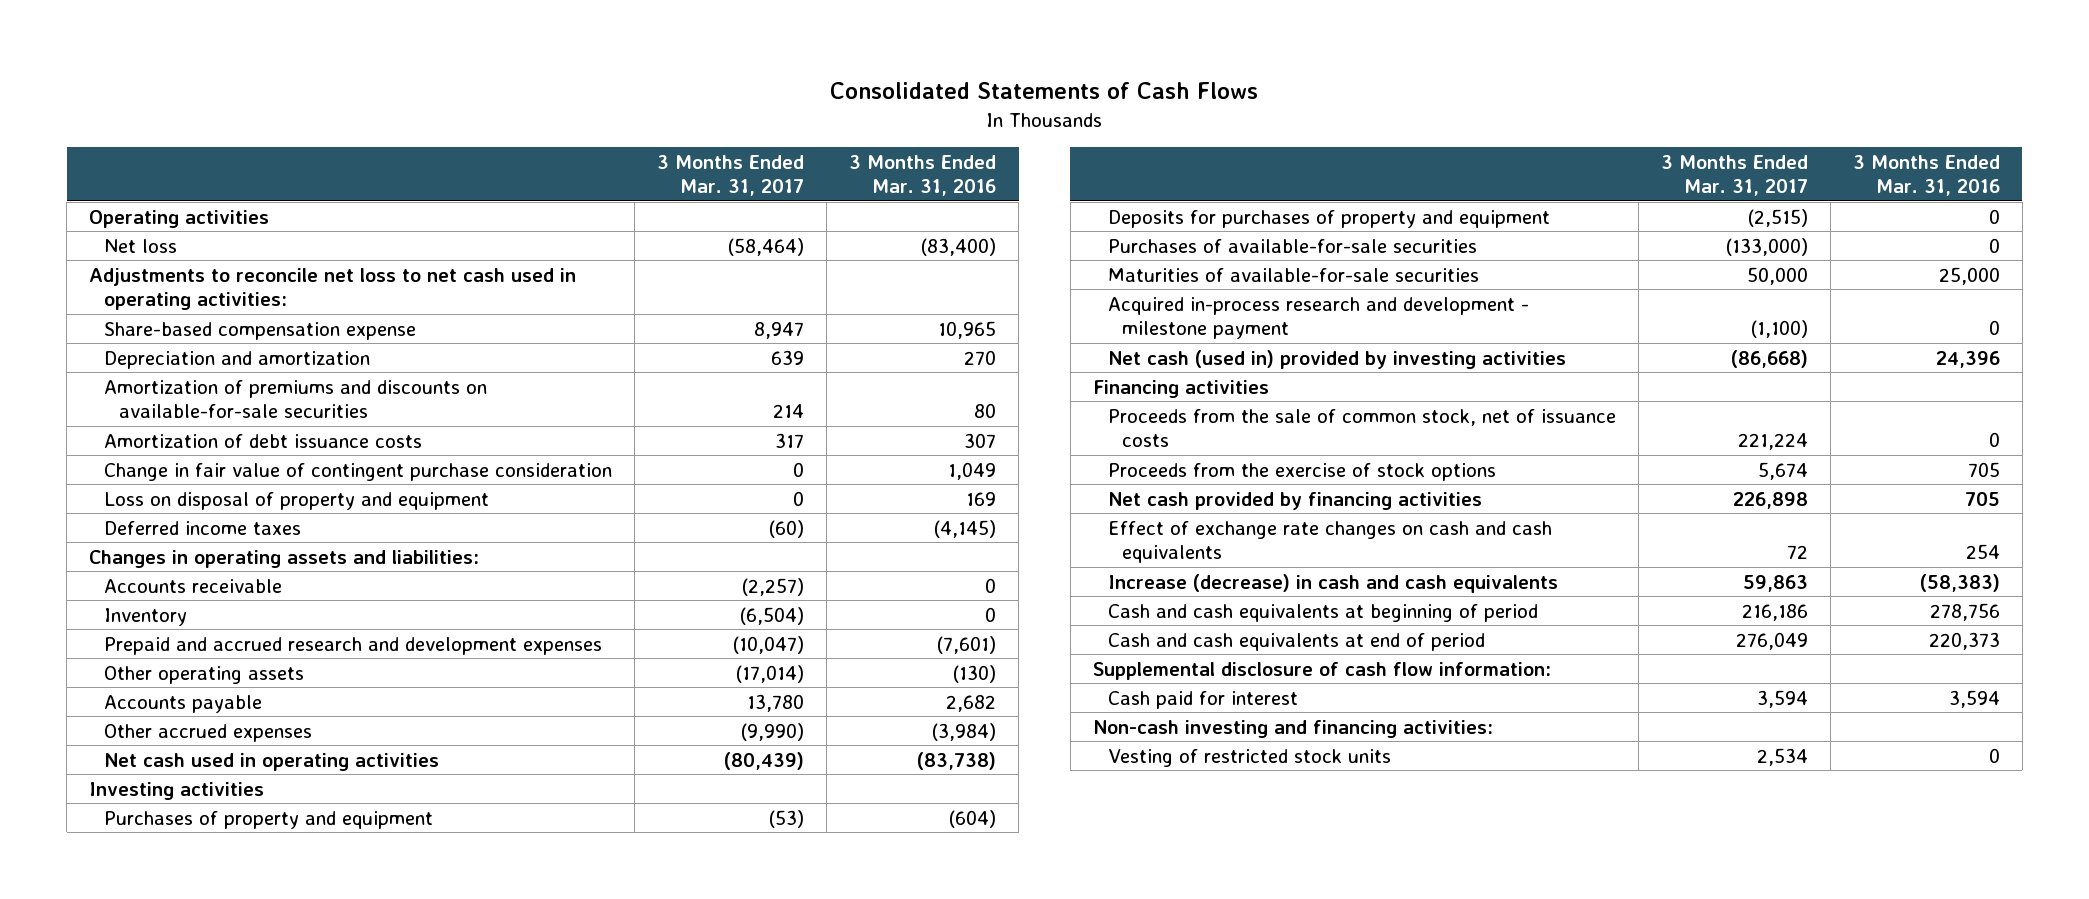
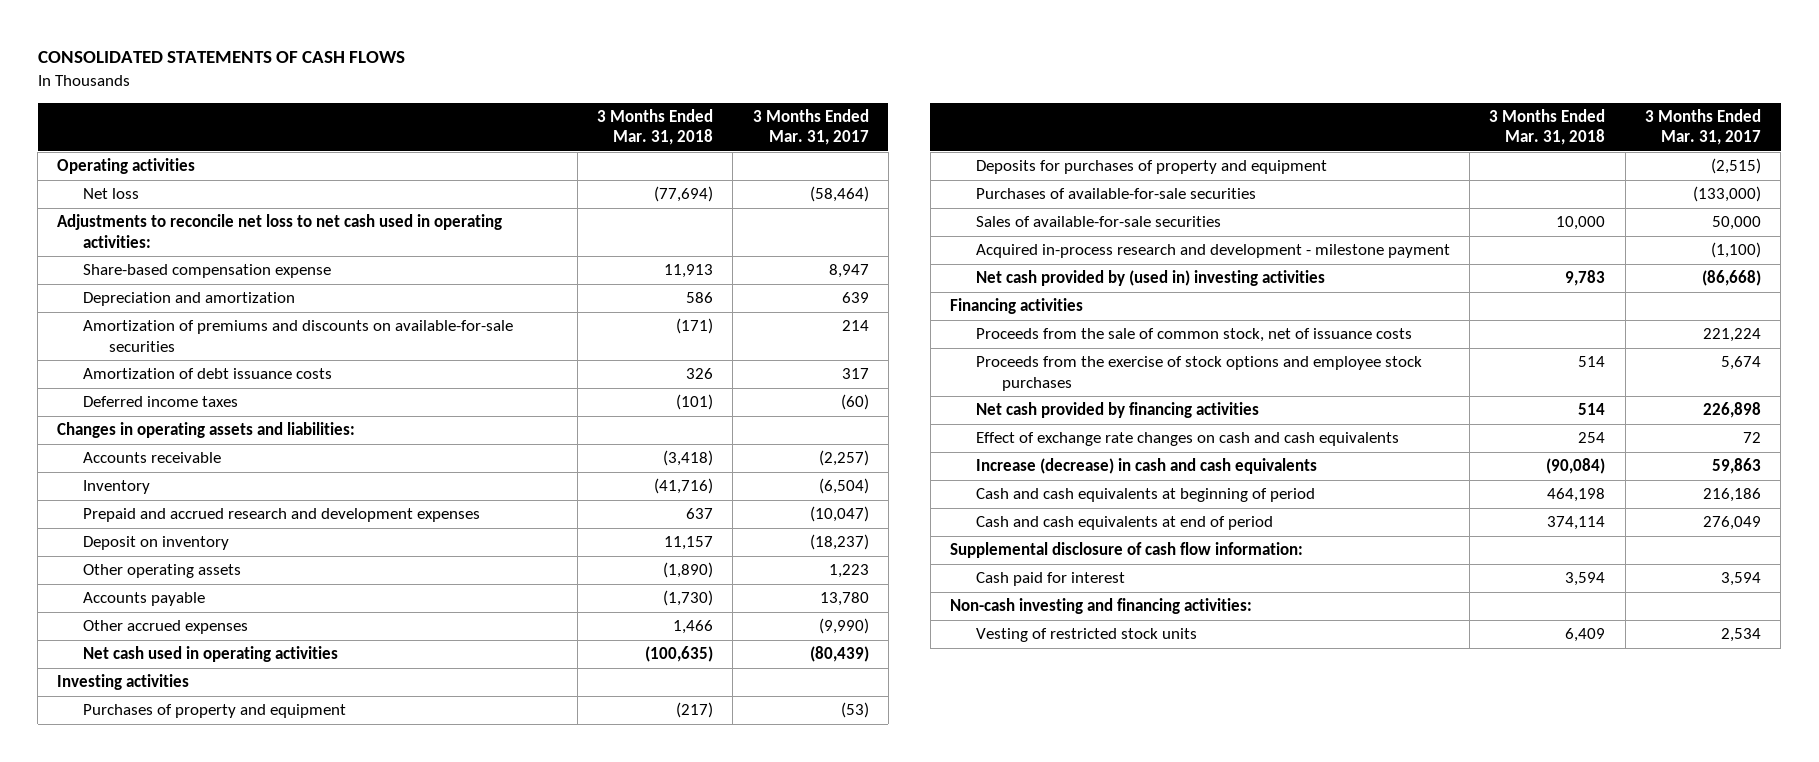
[830,81,1259,99] Consolidated Statements of Cash Flows -> [37,51,405,64] CONSOLIDATED STATEMENTS OF CASH FLOWS
[849,155,997,197] 3 Months Ended Mar. 31, 2016 -> none
none -> [596,108,713,146] 3 Months Ended Mar. 31, 2018
[104,462,613,481] Change in fair value of contingent purchase consideration -> none
[104,491,490,510] Loss on disposal of property and equipment -> none
none -> [83,536,230,551] Deposit on inventory
[736,664,805,683] (17,014) -> [828,564,869,579] 1,223
[1107,267,1479,282] Maturities of available-for-sale securities -> [975,216,1221,228] Sales of available-for-sale securities
[1107,349,1566,369] Net cash (used in) provided by investing activities -> [975,270,1325,287] Net cash provided by (used in) investing activities
[1107,462,1496,481] Proceeds from the exercise of stock options -> [975,356,1422,391] Proceeds from the exercise of stock options and employee stock purchases

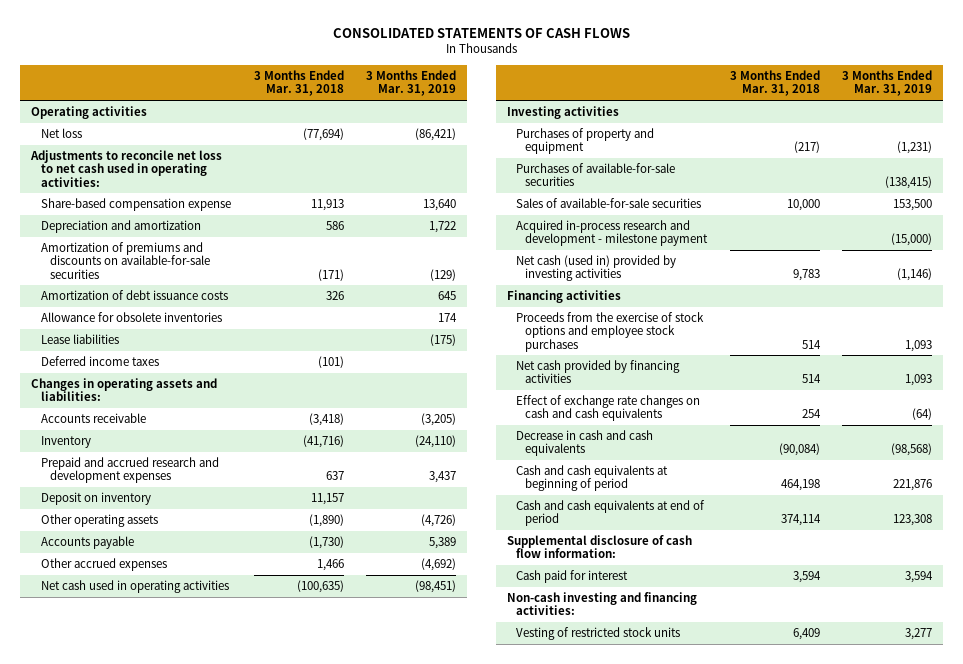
[752,108,869,146] 3 Months Ended Mar. 31, 2017 -> none
none -> [366,69,457,97] 3 Months Ended Mar. 31, 2019
none -> [40,312,222,323] Allowance for obsolete inventories
none -> [40,334,119,345] Lease liabilities
[975,160,1327,175] Deposits for purchases of property and equipment -> none
[975,270,1325,287] Net cash provided by (used in) investing activities -> [516,255,677,282] Net cash (used in) provided by investing activities
[975,328,1412,343] Proceeds from the sale of common stock, net of issuance costs -> none
[975,458,1317,475] Increase (decrease) in cash and cash equivalents -> [516,430,654,457] Decrease in cash and cash equivalents

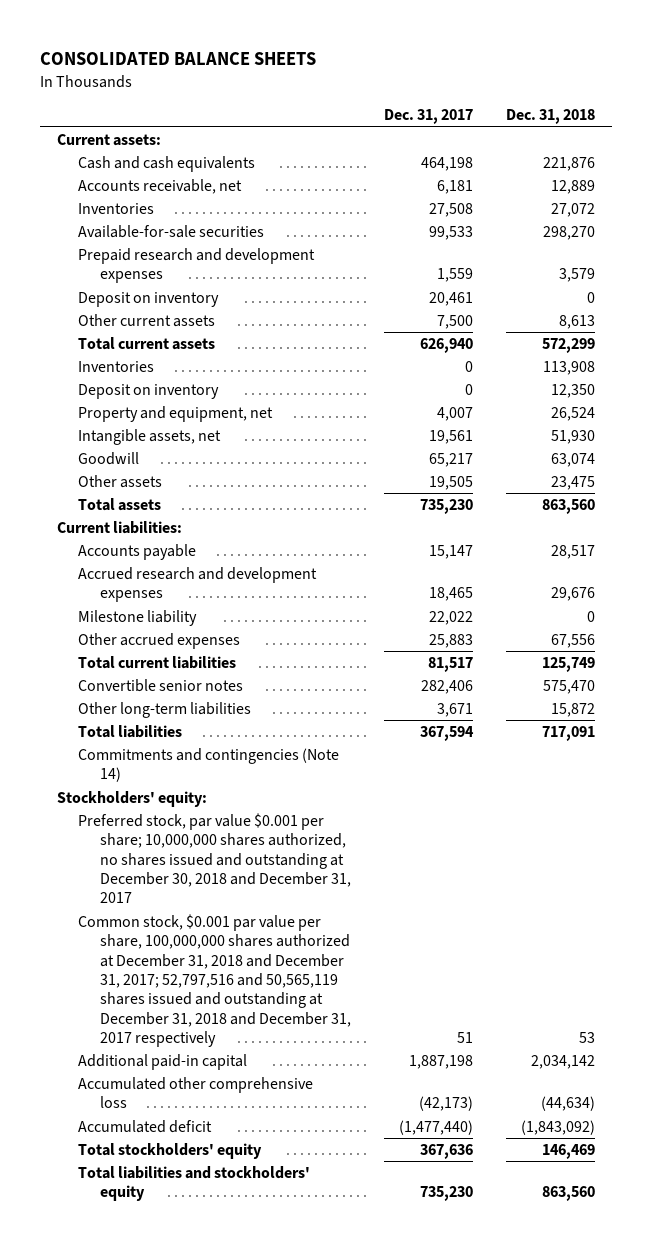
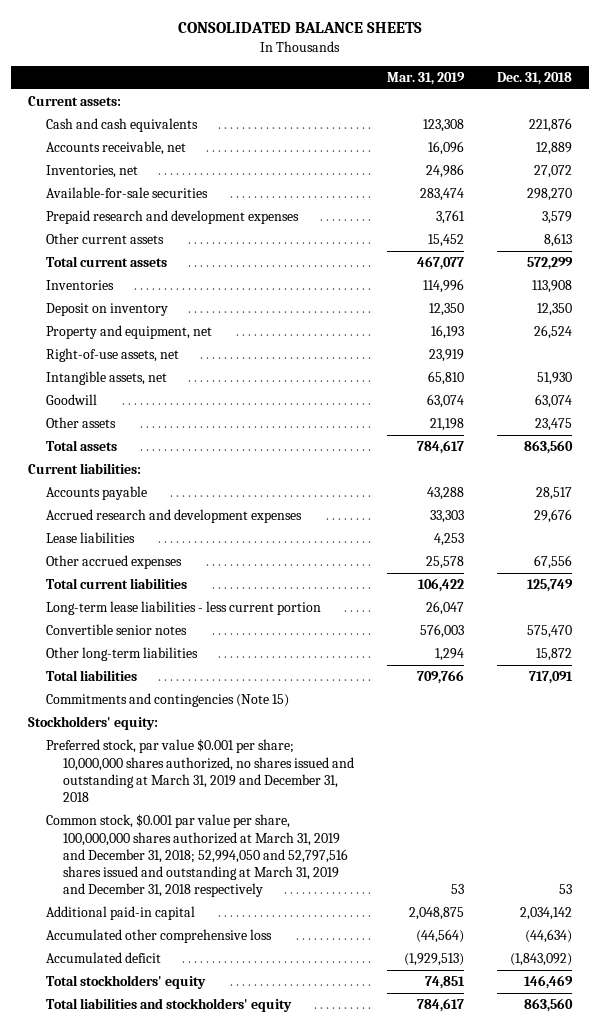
[384,109,474,125] Dec. 31, 2017 -> none
none -> [387,71,466,85] Mar. 31, 2019
[78,203,155,215] Inventories -> [45,165,138,179] Inventories, net
[78,292,220,308] Deposit on inventory -> none
none -> [45,348,179,363] Right-of-use assets, net
[78,610,198,627] Milestone liability -> none
none -> [45,532,135,544] Lease liabilities
none -> [45,601,321,616] Long-term lease liabilities - less current portion
[78,748,340,783] Commitments and contingencies (Note 14) -> [45,693,289,708] Commitments and contingencies (Note 15)
[78,813,351,904] Preferred stock, par value $0.001 per share; 10,000,000 shares authorized, no shares issued and outstanding at December 30, 2018 and December 31, 2017 -> [45,739,355,803] Preferred stock, par value $0.001 per share; 10,000,000 shares authorized, no shares issued and outstanding at March 31, 2019 and December 31, 2018
[78,914,351,1047] Common stock, $0.001 par value per share, 100,000,000 shares authorized at December 31, 2018 and December 31, 2017; 52,797,516 and 50,565,119 shares issued and outstanding at December 31, 2018 and December 31, 2017 respectively -> [45,814,349,898] Common stock, $0.001 par value per share, 100,000,000 shares authorized at March 31, 2019 and December 31, 2018; 52,994,050 and 52,797,516 shares issued and outstanding at March 31, 2019 and December 31, 2018 respectively

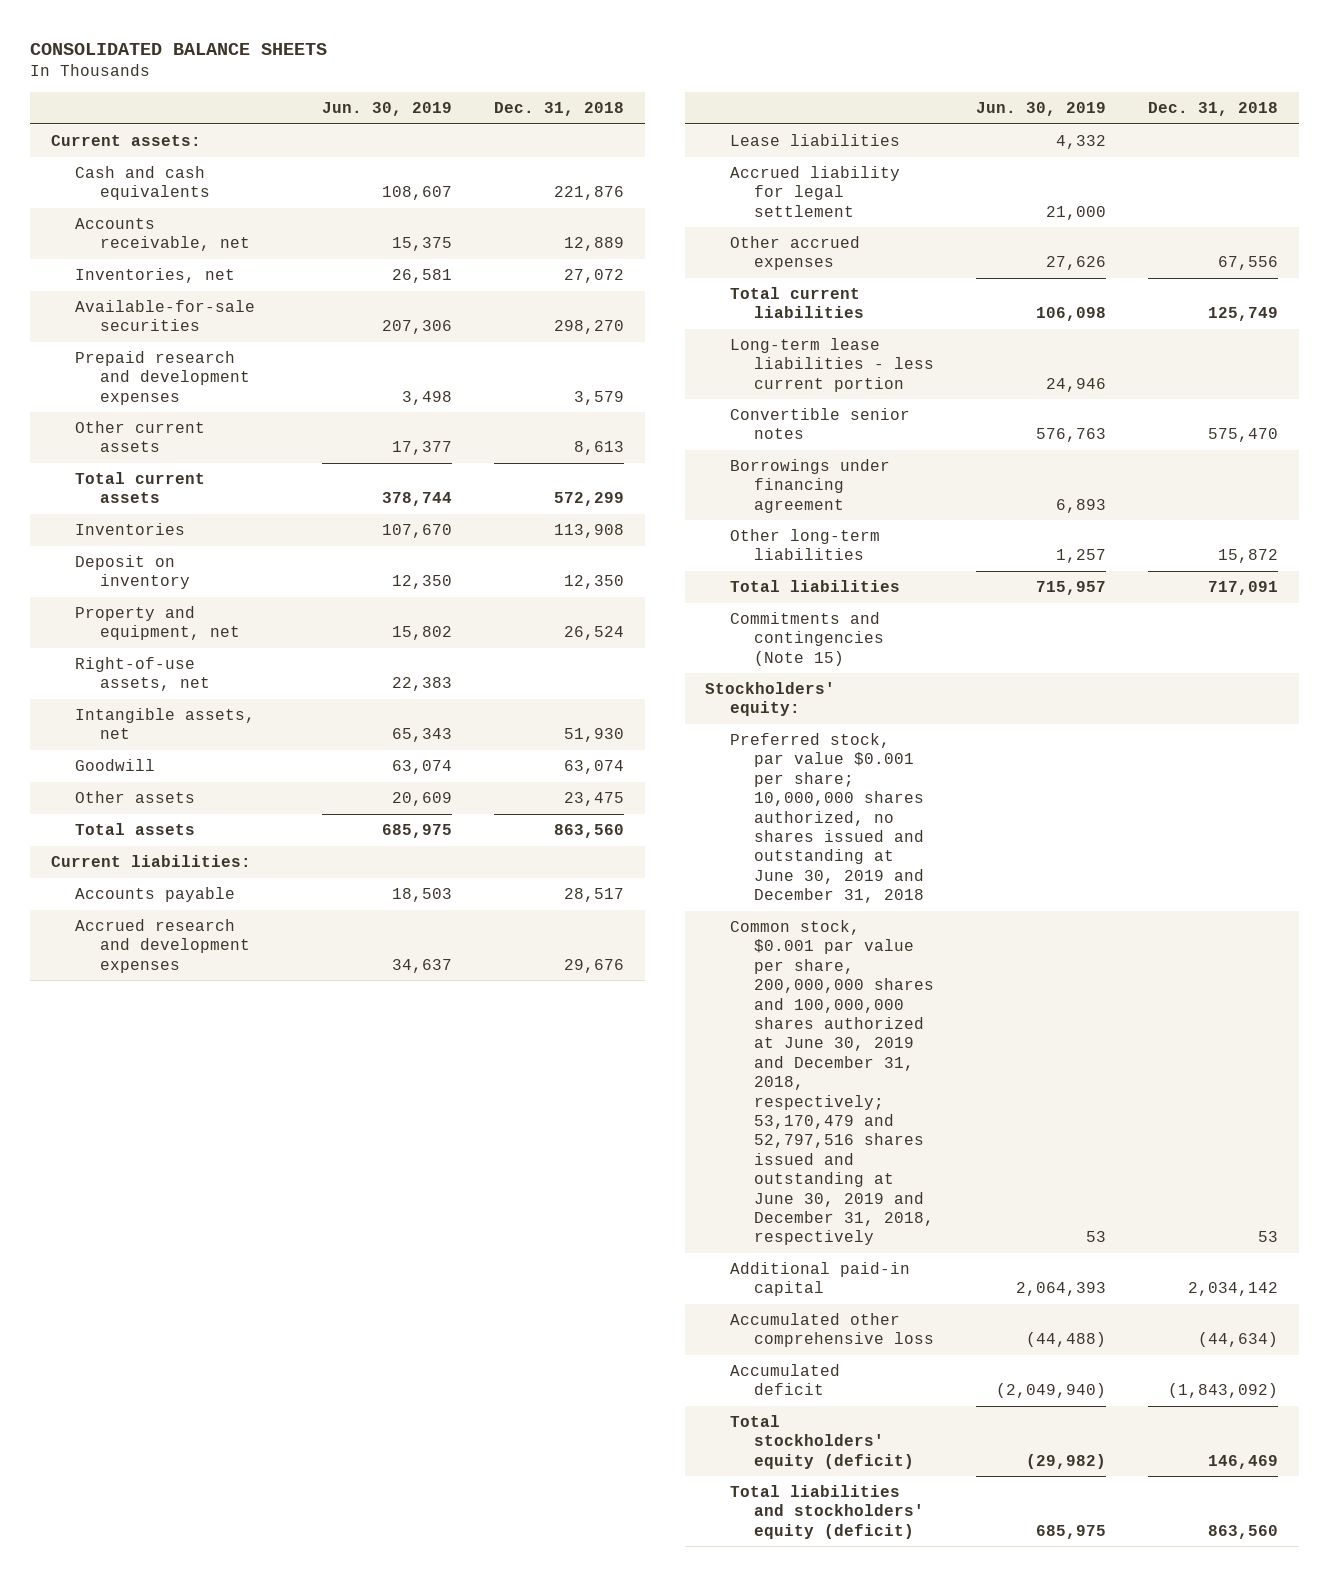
[387,71,466,85] Mar. 31, 2019 -> none
none -> [321,102,452,117] Jun. 30, 2019
none -> [729,166,900,217] Accrued liability for legal settlement
none -> [729,459,890,513] Borrowings under financing agreement
[45,739,355,803] Preferred stock, par value $0.001 per share; 10,000,000 shares authorized, no shares issued and outstanding at March 31, 2019 and December 31, 2018 -> [729,733,925,904] Preferred stock, par value $0.001 per share; 10,000,000 shares authorized, no shares issued and outstanding at June 30, 2019 and December 31, 2018
[45,814,349,898] Common stock, $0.001 par value per share, 100,000,000 shares authorized at March 31, 2019 and December 31, 2018; 52,994,050 and 52,797,516 shares issued and outstanding at March 31, 2019 and December 31, 2018 respectively -> [729,920,935,1246] Common stock, $0.001 par value per share, 200,000,000 shares and 100,000,000 shares authorized at June 30, 2019 and December 31, 2018, respectively; 53,170,479 and 52,797,516 shares issued and outstanding at June 30, 2019 and December 31, 2018, respectively
[45,975,206,990] Total stockholders' equity -> [729,1415,915,1469] Total stockholders' equity (deficit)
[45,998,292,1013] Total liabilities and stockholders' equity -> [729,1485,925,1539] Total liabilities and stockholders' equity (deficit)

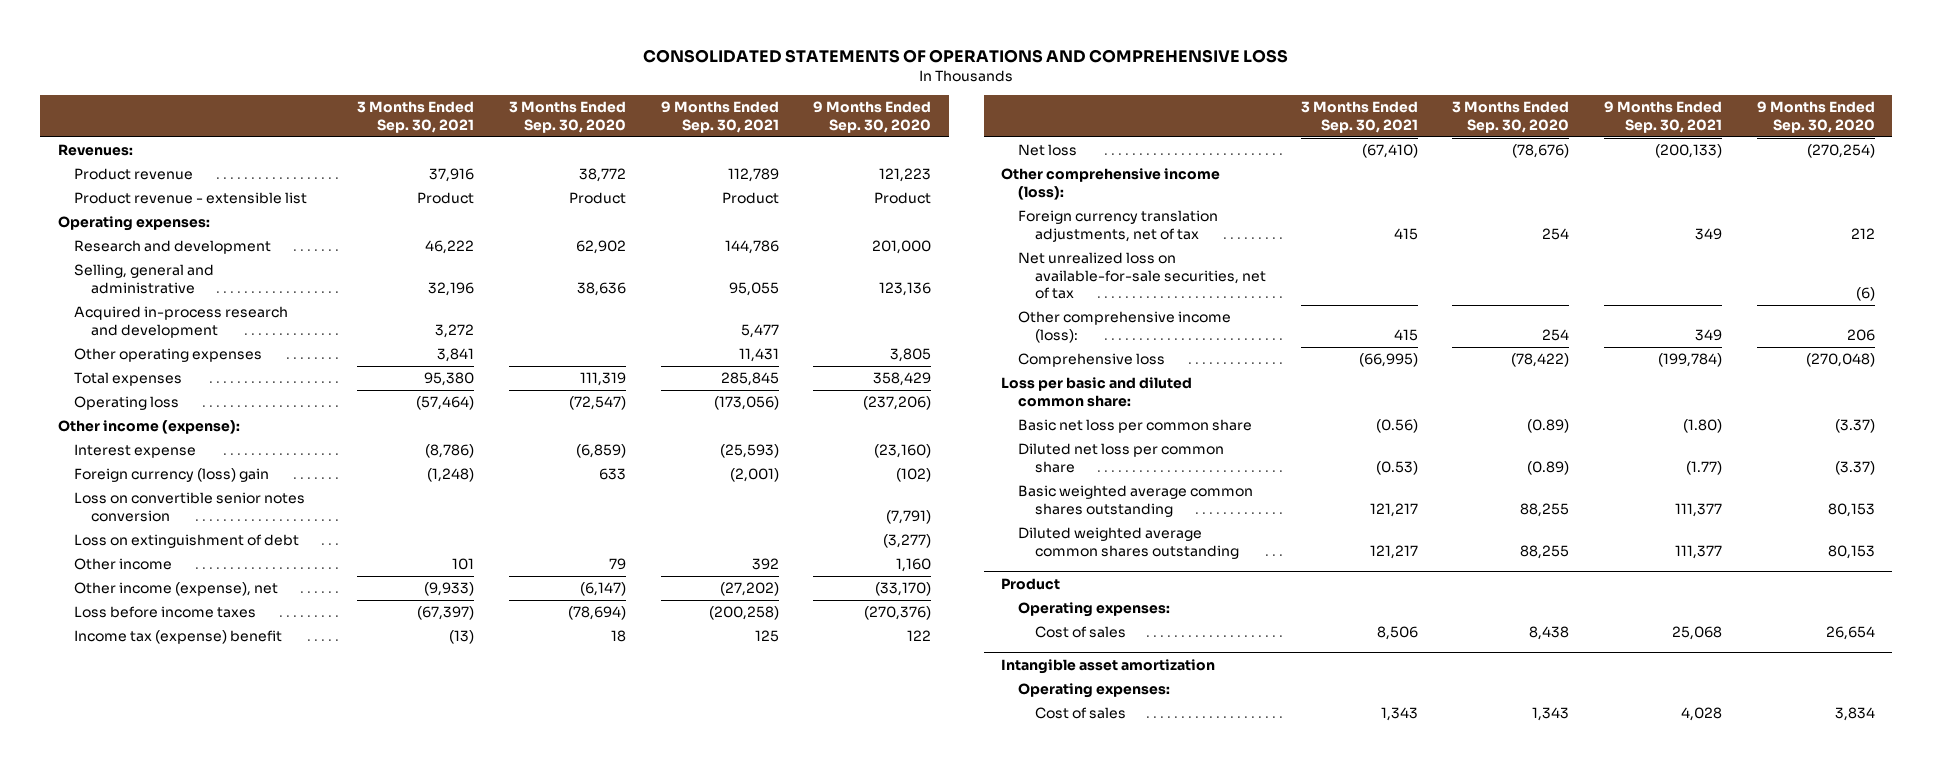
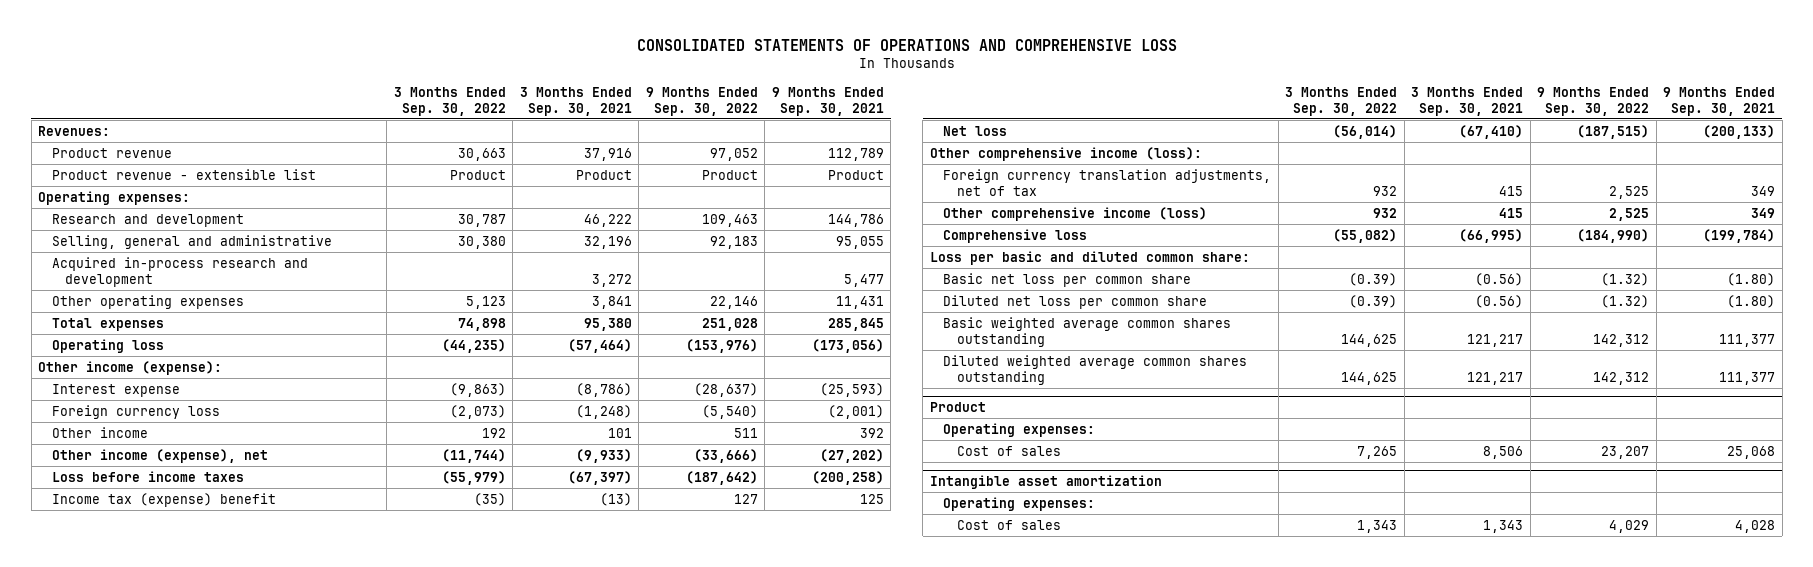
[508,101,626,133] 3 Months Ended Sep. 30, 2020 -> none
[813,101,932,133] 9 Months Ended Sep. 30, 2020 -> none
none -> [393,86,506,116] 3 Months Ended Sep. 30, 2022
none -> [645,86,758,116] 9 Months Ended Sep. 30, 2022
[74,492,306,522] Loss on convertible senior notes conversion -> none
[74,534,300,549] Loss on extinguishment of debt -> none
[74,468,270,483] Foreign currency (loss) gain -> [51,404,220,419] Foreign currency loss
[1018,252,1266,300] Net unrealized loss on available-for-sale securities, net of tax -> none
[1018,311,1232,343] Other comprehensive income (loss): -> [943,206,1208,221] Other comprehensive income (loss)
[1375,460,1418,475] (0.53) -> [1475,294,1524,308] (0.56)
[1686,460,1723,475] (1.77) -> [1727,294,1776,308] (1.80)

